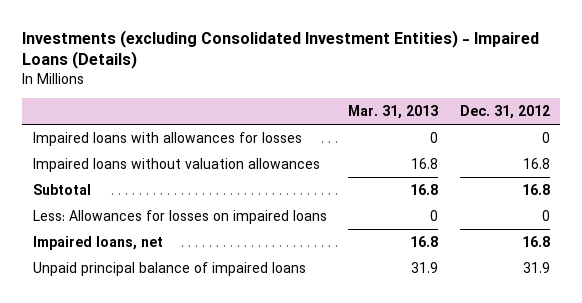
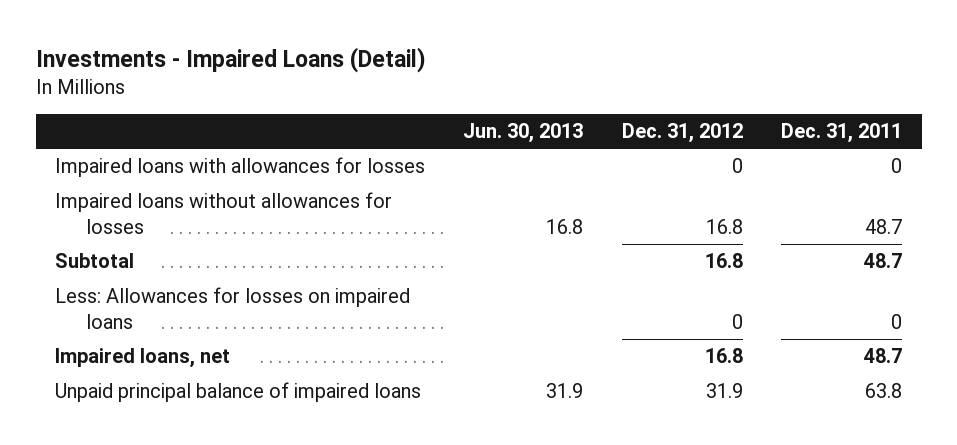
[22,29,540,70] Investments (excluding Consolidated Investment Entities) - Impaired Loans (Details) -> [35,46,426,73] Investments - Impaired Loans (Detail)
[348,104,439,119] Mar. 31, 2013 -> none
none -> [463,123,584,144] Jun. 30, 2013
none -> [781,123,903,144] Dec. 31, 2011
[32,158,320,173] Impaired loans without valuation allowances -> [54,192,392,234] Impaired loans without allowances for losses

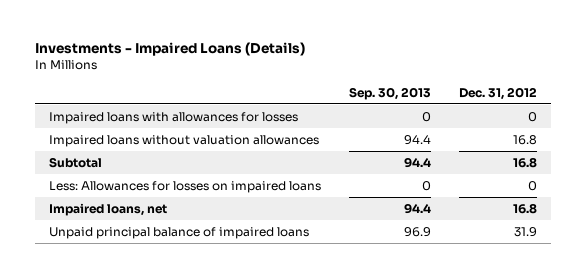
[35,46,426,73] Investments - Impaired Loans (Detail) -> [34,41,305,56] Investments - Impaired Loans (Details)
[463,123,584,144] Jun. 30, 2013 -> none
[781,123,903,144] Dec. 31, 2011 -> none
none -> [349,86,432,100] Sep. 30, 2013
[54,192,392,234] Impaired loans without allowances for losses -> [48,134,319,147] Impaired loans without valuation allowances

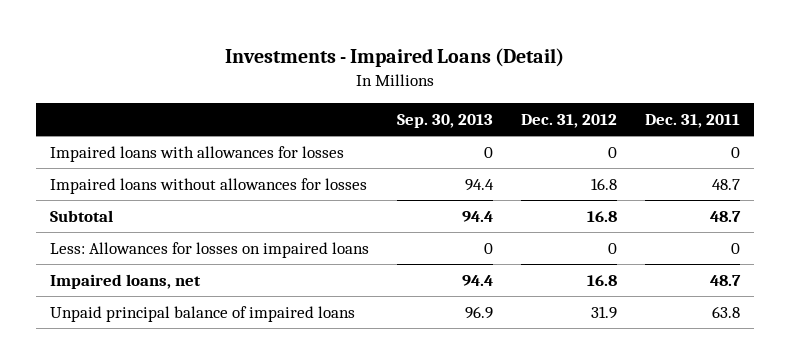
[34,41,305,56] Investments - Impaired Loans (Details) -> [224,47,564,67] Investments - Impaired Loans (Detail)
none -> [644,113,740,128] Dec. 31, 2011
[48,134,319,147] Impaired loans without valuation allowances -> [50,177,368,194] Impaired loans without allowances for losses

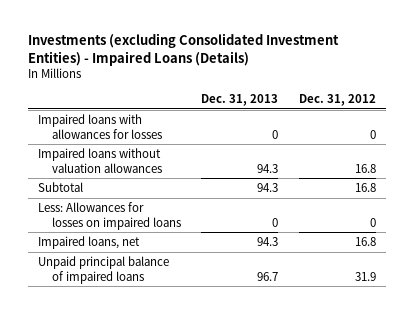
[224,47,564,67] Investments - Impaired Loans (Detail) -> [27,33,339,66] Investments (excluding Consolidated Investment Entities) - Impaired Loans (Details)
[397,113,494,128] Sep. 30, 2013 -> none
[644,113,740,128] Dec. 31, 2011 -> none
none -> [201,93,279,106] Dec. 31, 2013
[50,177,368,194] Impaired loans without allowances for losses -> [37,147,162,173] Impaired loans without valuation allowances

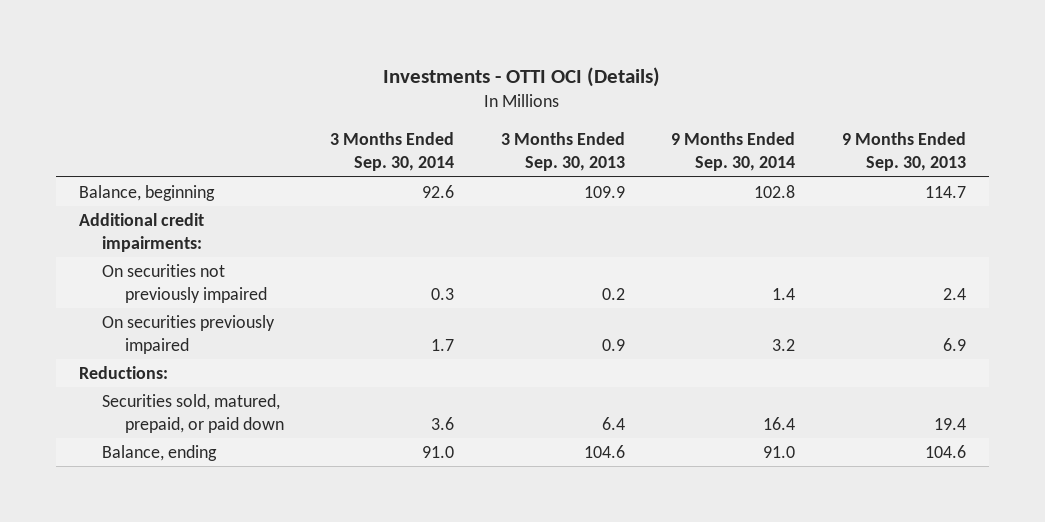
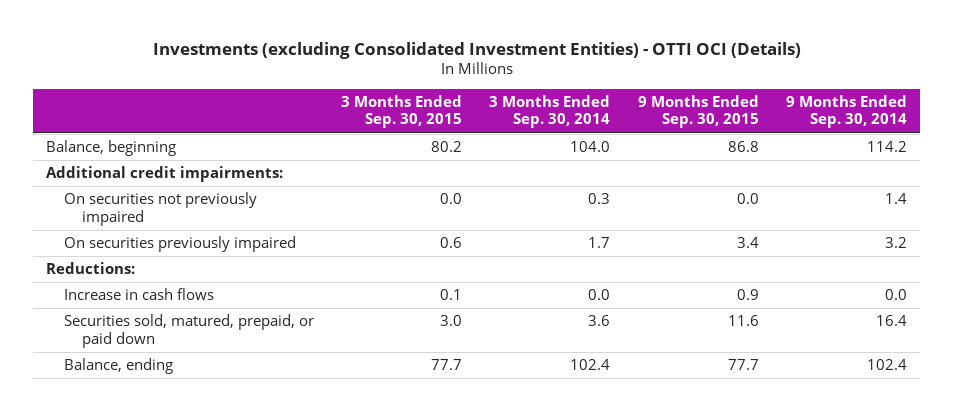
[383,67,661,88] Investments - OTTI OCI (Details) -> [152,41,801,59] Investments (excluding Consolidated Investment Entities) - OTTI OCI (Details)
[500,132,625,172] 3 Months Ended Sep. 30, 2013 -> none
[841,132,966,172] 9 Months Ended Sep. 30, 2013 -> none
none -> [341,94,463,129] 3 Months Ended Sep. 30, 2015
none -> [637,94,759,129] 9 Months Ended Sep. 30, 2015
[422,184,455,198] 92.6 -> [570,141,611,153] 104.0
[754,184,796,198] 102.8 -> [866,141,907,153] 114.2
none -> [63,288,214,301] Increase in cash flows
[422,445,455,458] 91.0 -> [570,359,611,371] 102.4
[763,445,796,458] 91.0 -> [866,359,907,371] 102.4

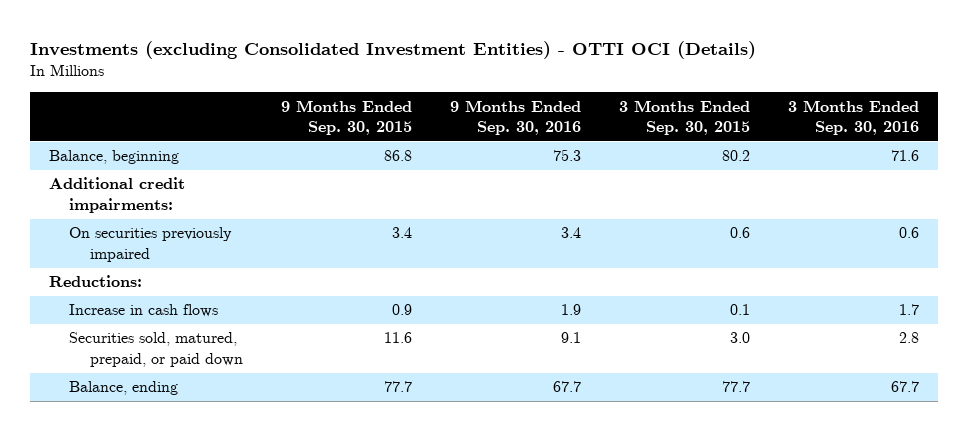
[489,94,611,129] 3 Months Ended Sep. 30, 2014 -> none
[785,94,907,129] 9 Months Ended Sep. 30, 2014 -> none
none -> [449,99,581,136] 9 Months Ended Sep. 30, 2016
none -> [787,99,919,136] 3 Months Ended Sep. 30, 2016
[63,192,257,226] On securities not previously impaired -> none

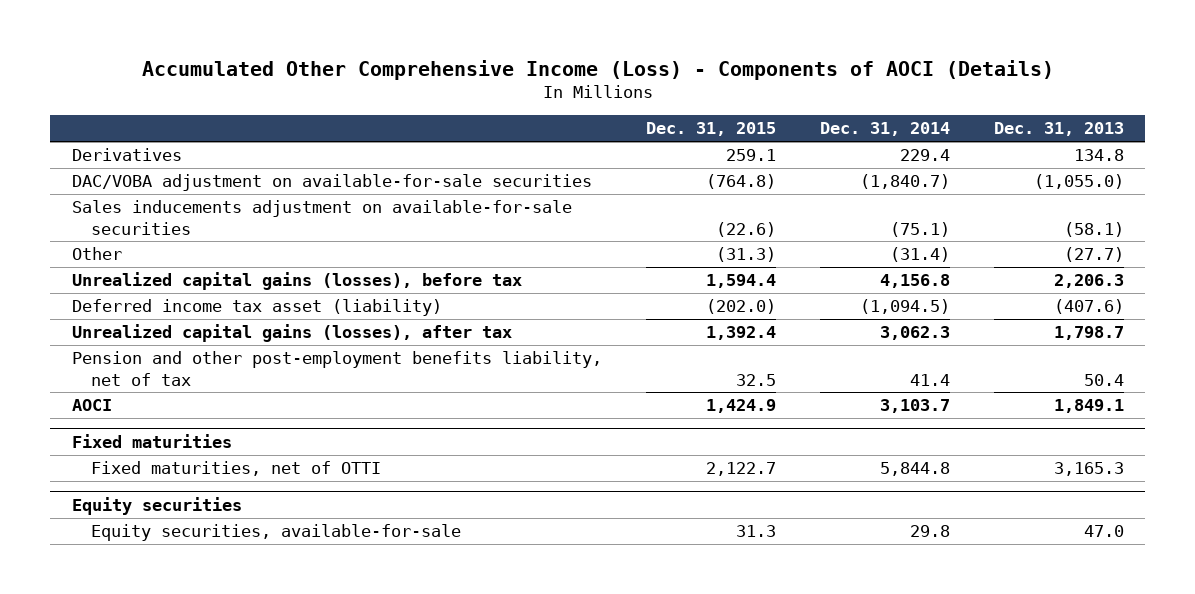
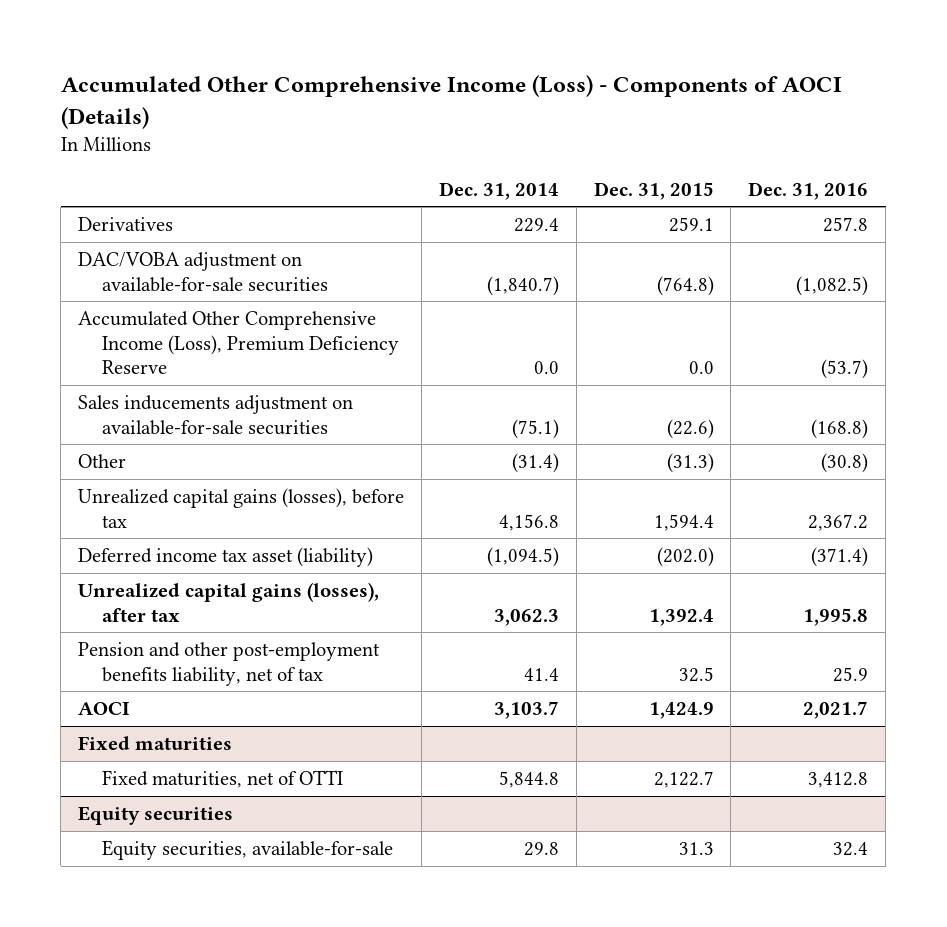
[993,122,1124,137] Dec. 31, 2013 -> none
none -> [748,181,869,200] Dec. 31, 2016
none -> [78,310,399,375] Accumulated Other Comprehensive Income (Loss), Premium Deficiency Reserve

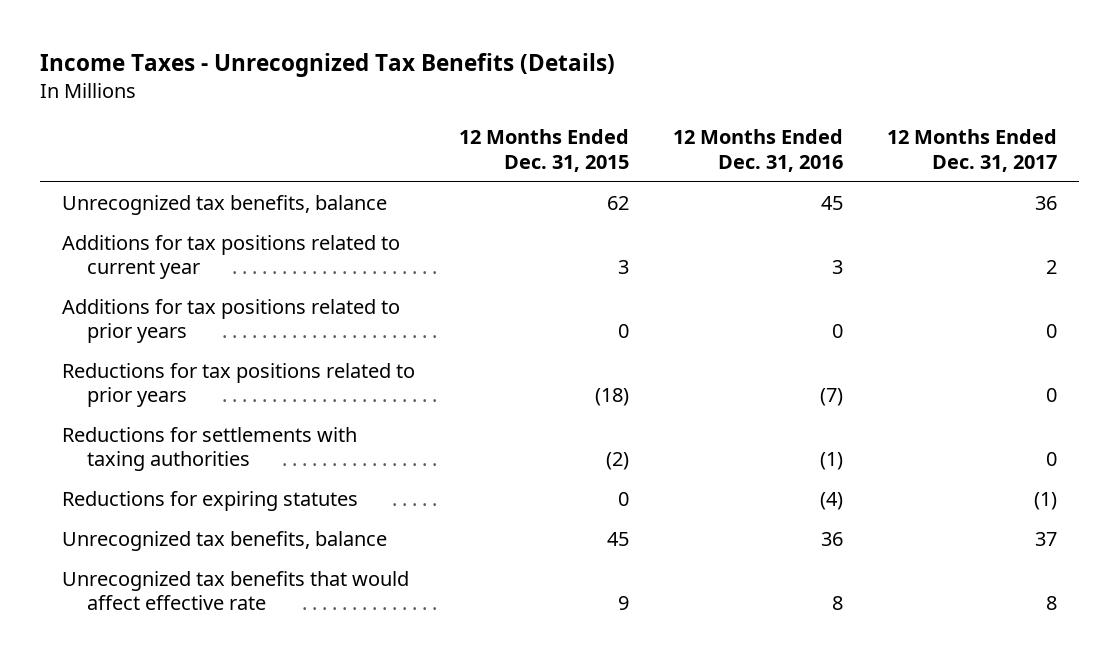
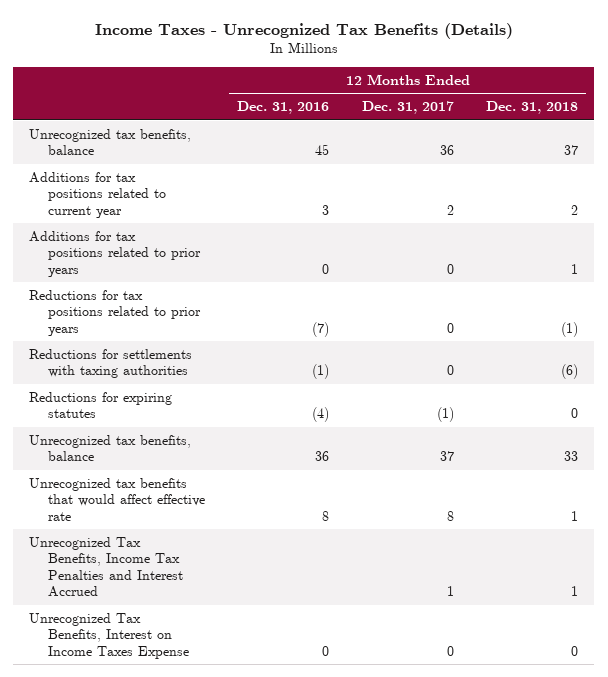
[459,129,630,173] 12 Months Ended Dec. 31, 2015 -> none
none -> [486,101,579,115] Dec. 31, 2018
none -> [29,536,183,598] Unrecognized Tax Benefits, Income Tax Penalties and Interest Accrued
none -> [29,612,189,659] Unrecognized Tax Benefits, Interest on Income Taxes Expense

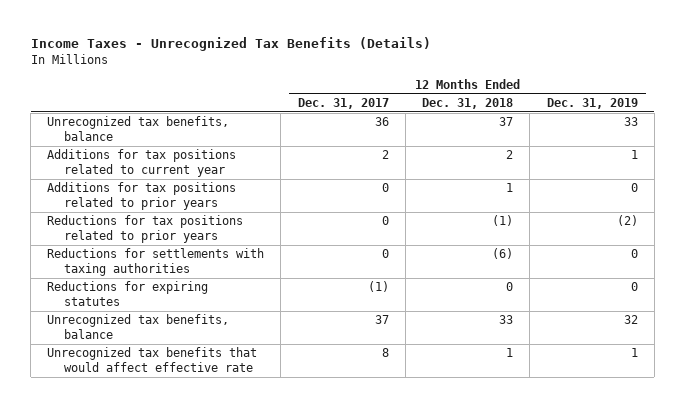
[237,101,330,115] Dec. 31, 2016 -> none
none -> [546,97,638,109] Dec. 31, 2019
[29,536,183,598] Unrecognized Tax Benefits, Income Tax Penalties and Interest Accrued -> none
[29,612,189,659] Unrecognized Tax Benefits, Interest on Income Taxes Expense -> none

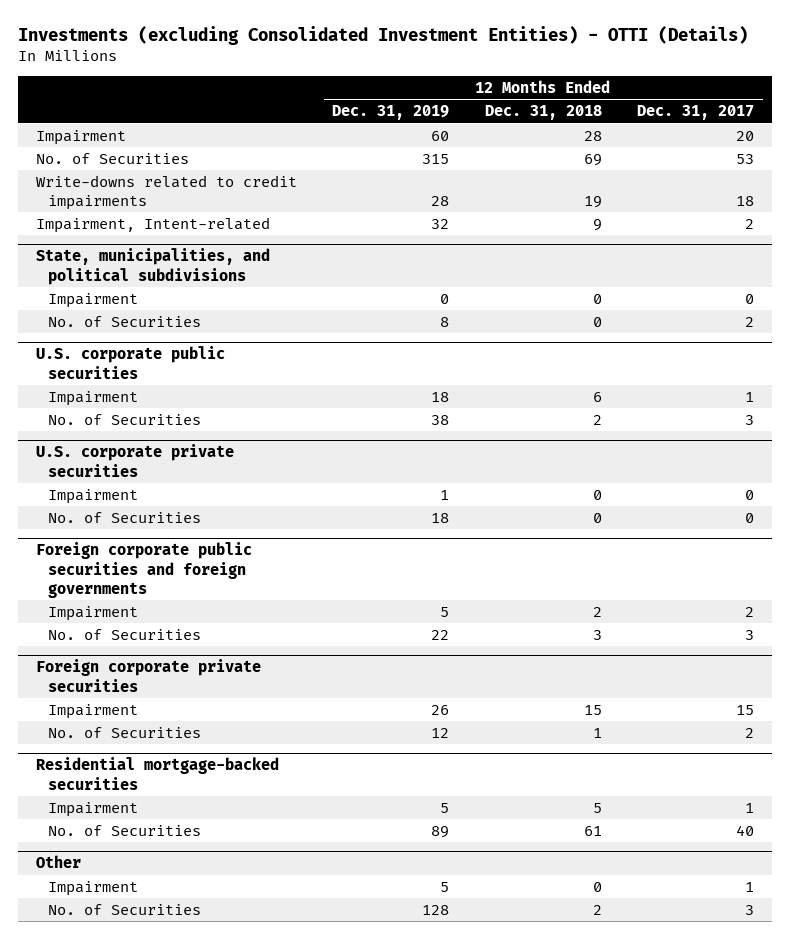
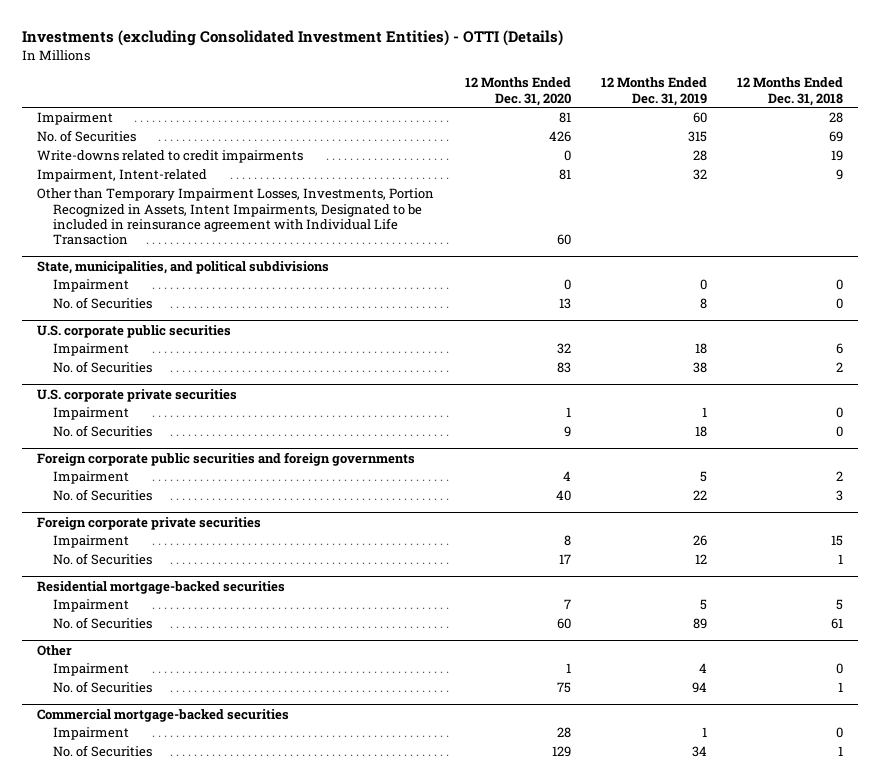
[637,105,755,121] Dec. 31, 2017 -> none
none -> [464,77,571,106] 12 Months Ended Dec. 31, 2020
none -> [37,188,435,246] Other than Temporary Impairment Losses, Investments, Portion Recognized in Assets, Intent Impairments, Designated to be included in reinsurance agreement with Individual Life Transaction
[440,881,450,892] 5 -> [698,663,707,674] 4
[422,904,450,915] 128 -> [691,682,707,694] 94
[592,904,602,915] 2 -> [838,682,844,693] 1
none -> [37,708,290,722] Commercial mortgage-backed securities
none -> [53,727,130,741] Impairment
none -> [53,745,153,758] No. of Securities

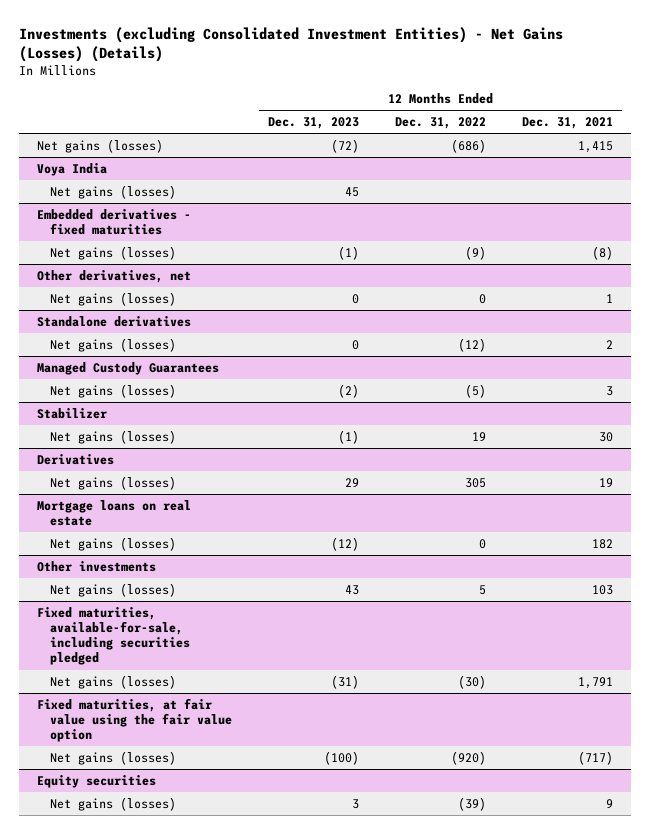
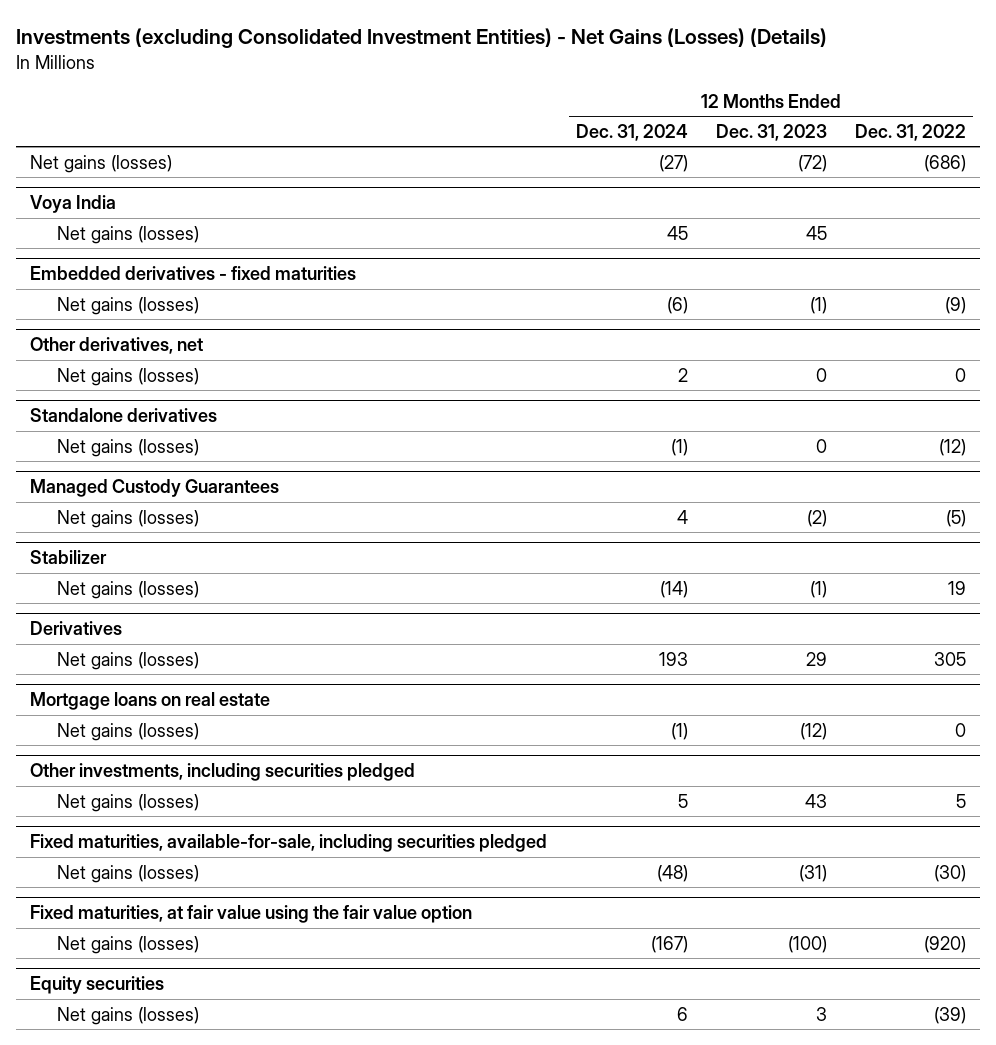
[522,116,614,129] Dec. 31, 2021 -> none
none -> [575,123,688,141] Dec. 31, 2024
[37,560,157,572] Other investments -> [30,763,416,782] Other investments, including securities pledged

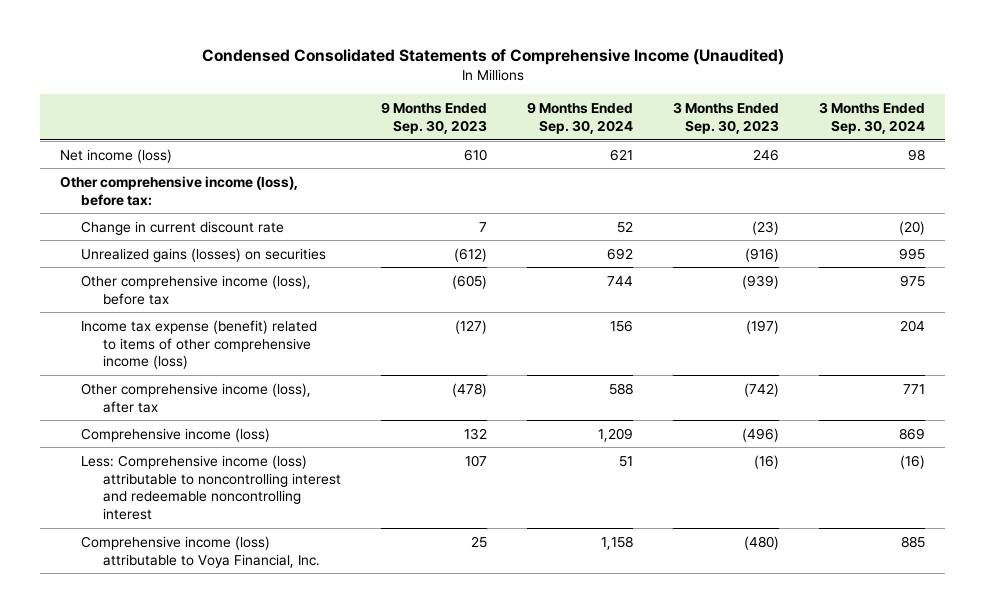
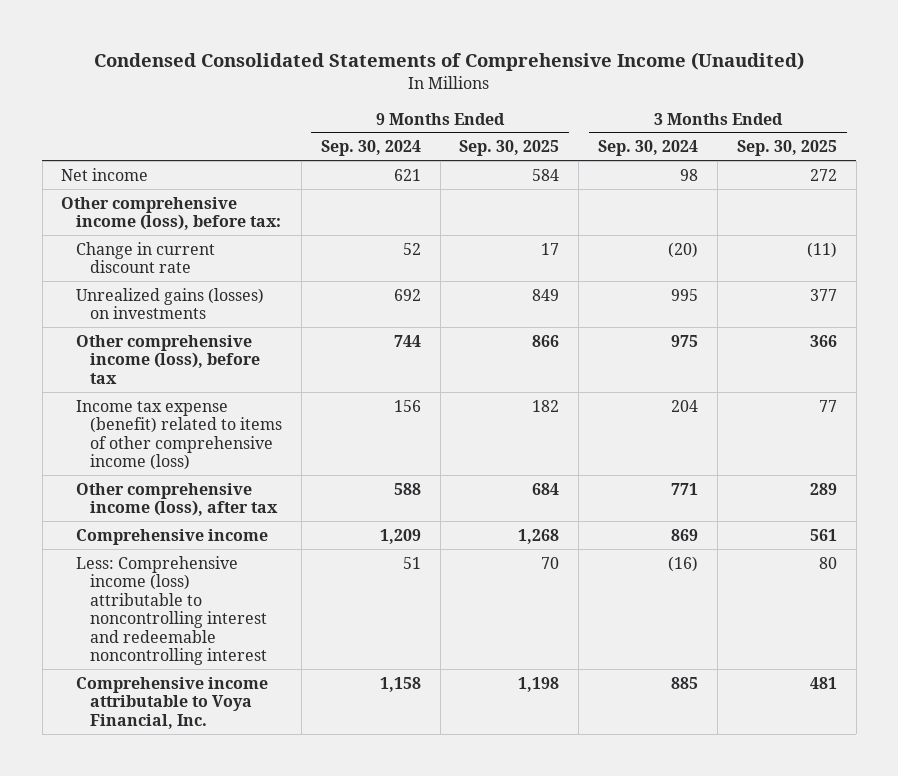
[380,102,487,135] 9 Months Ended Sep. 30, 2023 -> none
[673,102,780,135] 3 Months Ended Sep. 30, 2023 -> none
none -> [459,140,560,157] Sep. 30, 2025
none -> [736,140,837,157] Sep. 30, 2025
[59,148,172,163] Net income (loss) -> [61,167,149,181] Net income
[81,247,327,262] Unrealized gains (losses) on securities -> [75,287,264,320] Unrealized gains (losses) on investments
[81,427,271,442] Comprehensive income (loss) -> [75,528,268,545] Comprehensive income
[81,535,320,568] Comprehensive income (loss) attributable to Voya Financial, Inc. -> [75,676,268,729] Comprehensive income attributable to Voya Financial, Inc.

